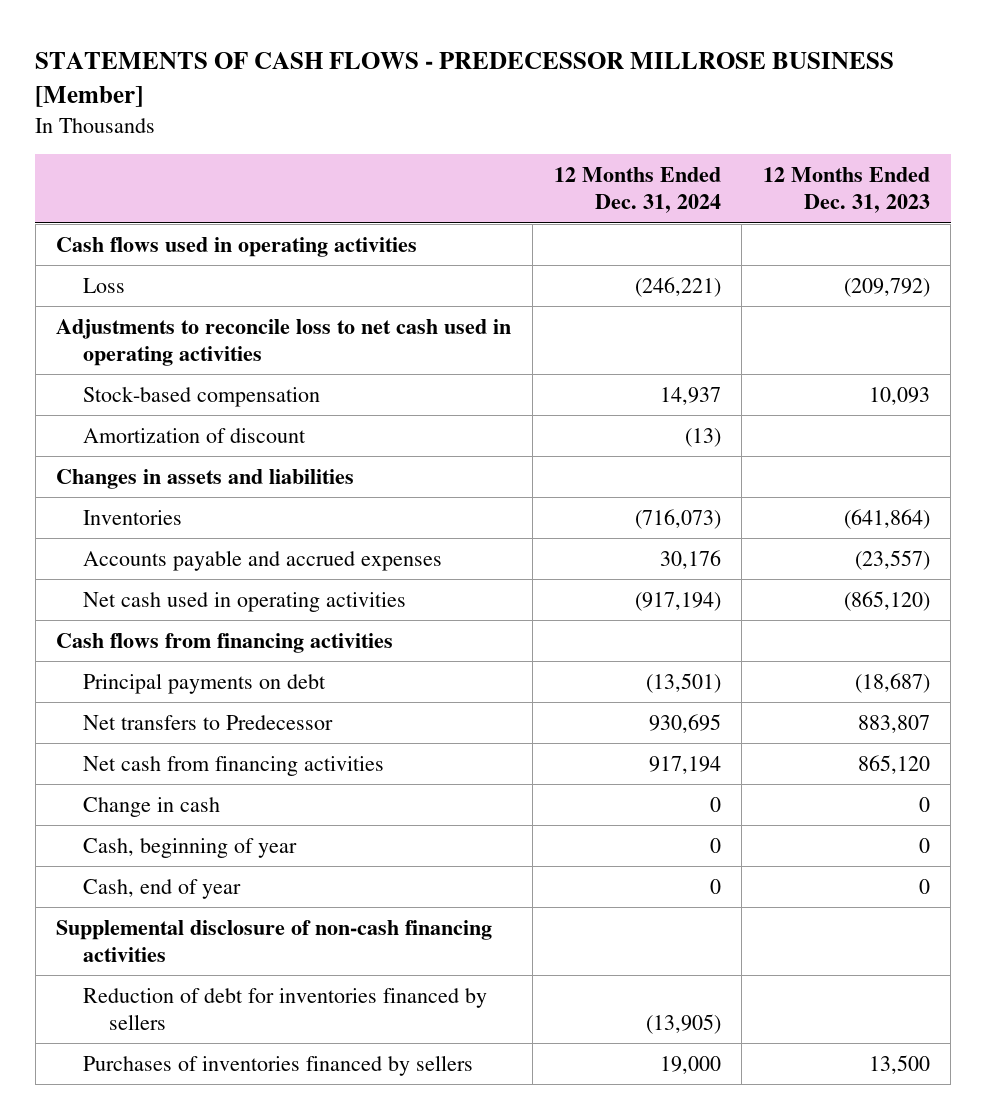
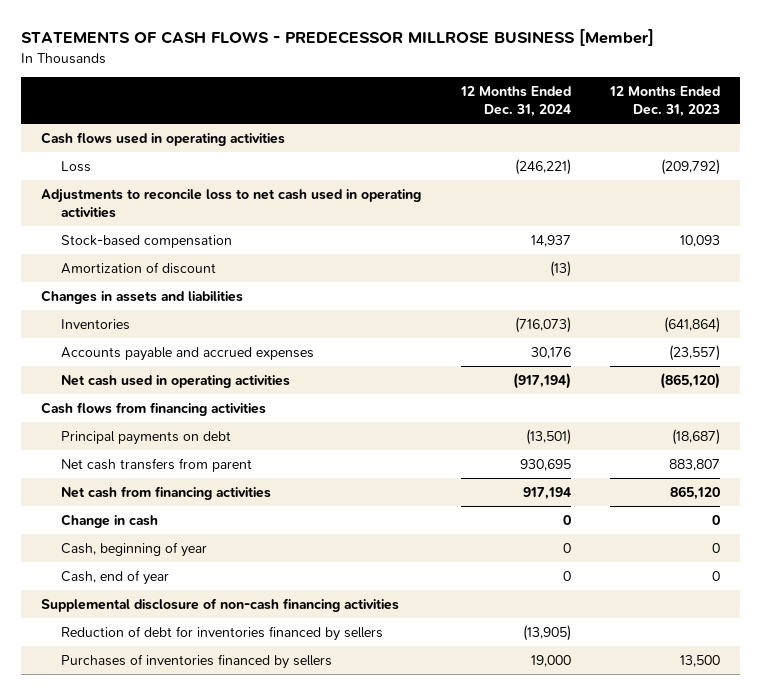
[82,714,333,730] Net transfers to Predecessor -> [60,457,252,472] Net cash transfers from parent

